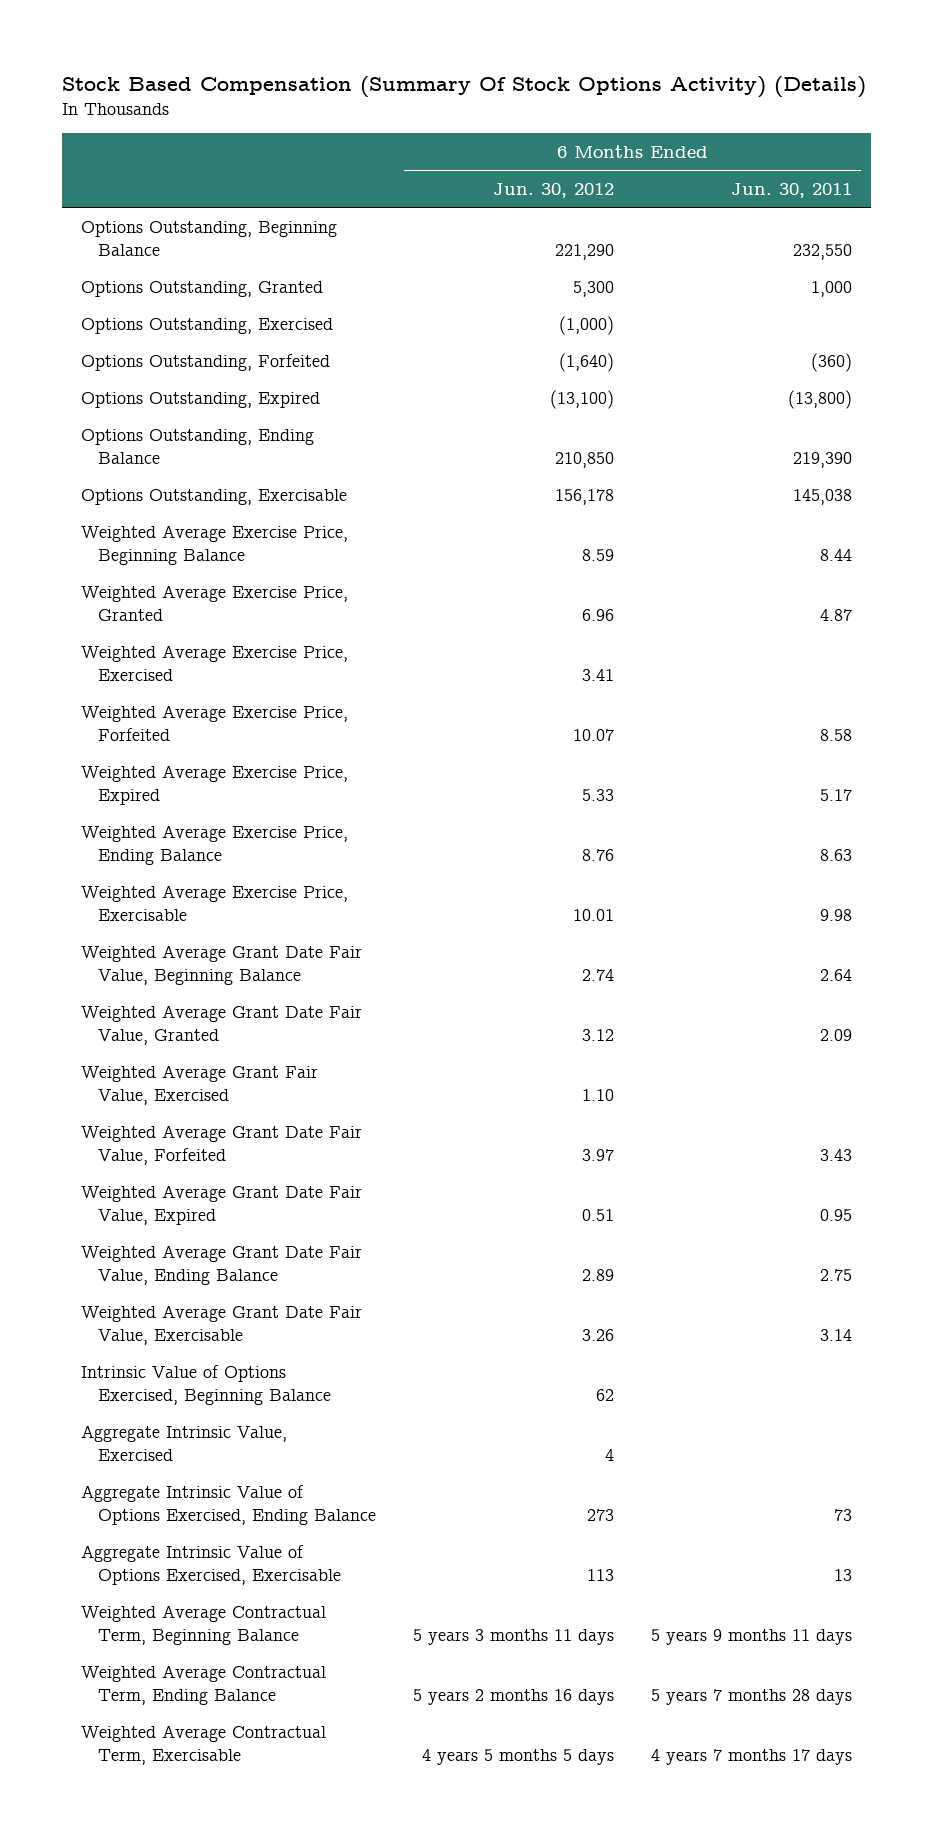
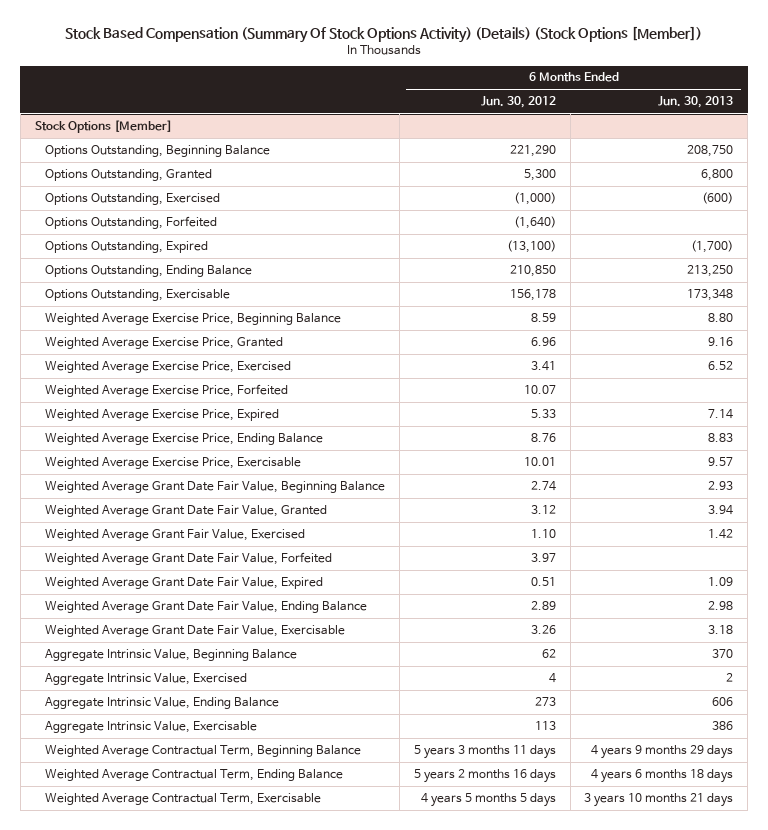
[62,75,867,98] Stock Based Compensation (Summary Of Stock Options Activity) (Details) -> [64,26,702,44] Stock Based Compensation (Summary Of Stock Options Activity) (Details) (Stock Options [Member])
[731,183,853,199] Jun. 30, 2011 -> none
none -> [658,95,734,108] Jun. 30, 2013
none -> [34,119,172,133] Stock Options [Member]
[80,1364,332,1406] Intrinsic Value of Options Exercised, Beginning Balance -> [44,648,297,661] Aggregate Intrinsic Value, Beginning Balance
[80,1484,377,1526] Aggregate Intrinsic Value of Options Exercised, Ending Balance -> [44,696,279,709] Aggregate Intrinsic Value, Ending Balance
[80,1544,342,1586] Aggregate Intrinsic Value of Options Exercised, Exercisable -> [44,720,257,733] Aggregate Intrinsic Value, Exercisable

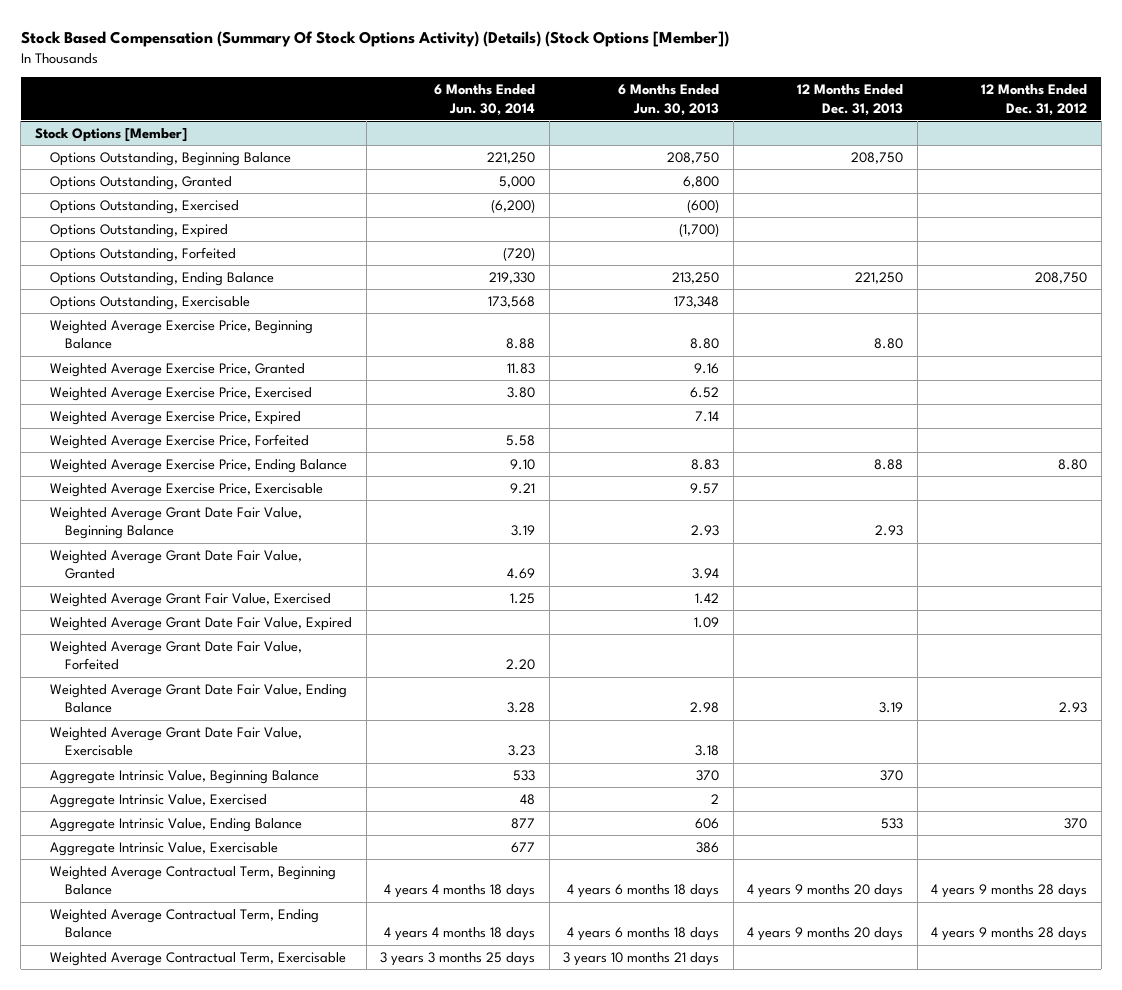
[480,95,556,108] Jun. 30, 2012 -> none
none -> [434,84,536,116] 6 Months Ended Jun. 30, 2014
none -> [797,84,904,116] 12 Months Ended Dec. 31, 2013
none -> [981,84,1088,116] 12 Months Ended Dec. 31, 2012
[44,215,217,229] Options Outstanding, Forfeited -> [50,246,237,262] Options Outstanding, Forfeited
[44,383,288,397] Weighted Average Exercise Price, Forfeited -> [50,433,310,449] Weighted Average Exercise Price, Forfeited
[44,551,332,565] Weighted Average Grant Date Fair Value, Forfeited -> [50,640,303,671] Weighted Average Grant Date Fair Value, Forfeited
[591,744,734,759] 4 years 9 months 29 days -> [567,884,720,899] 4 years 6 months 18 days

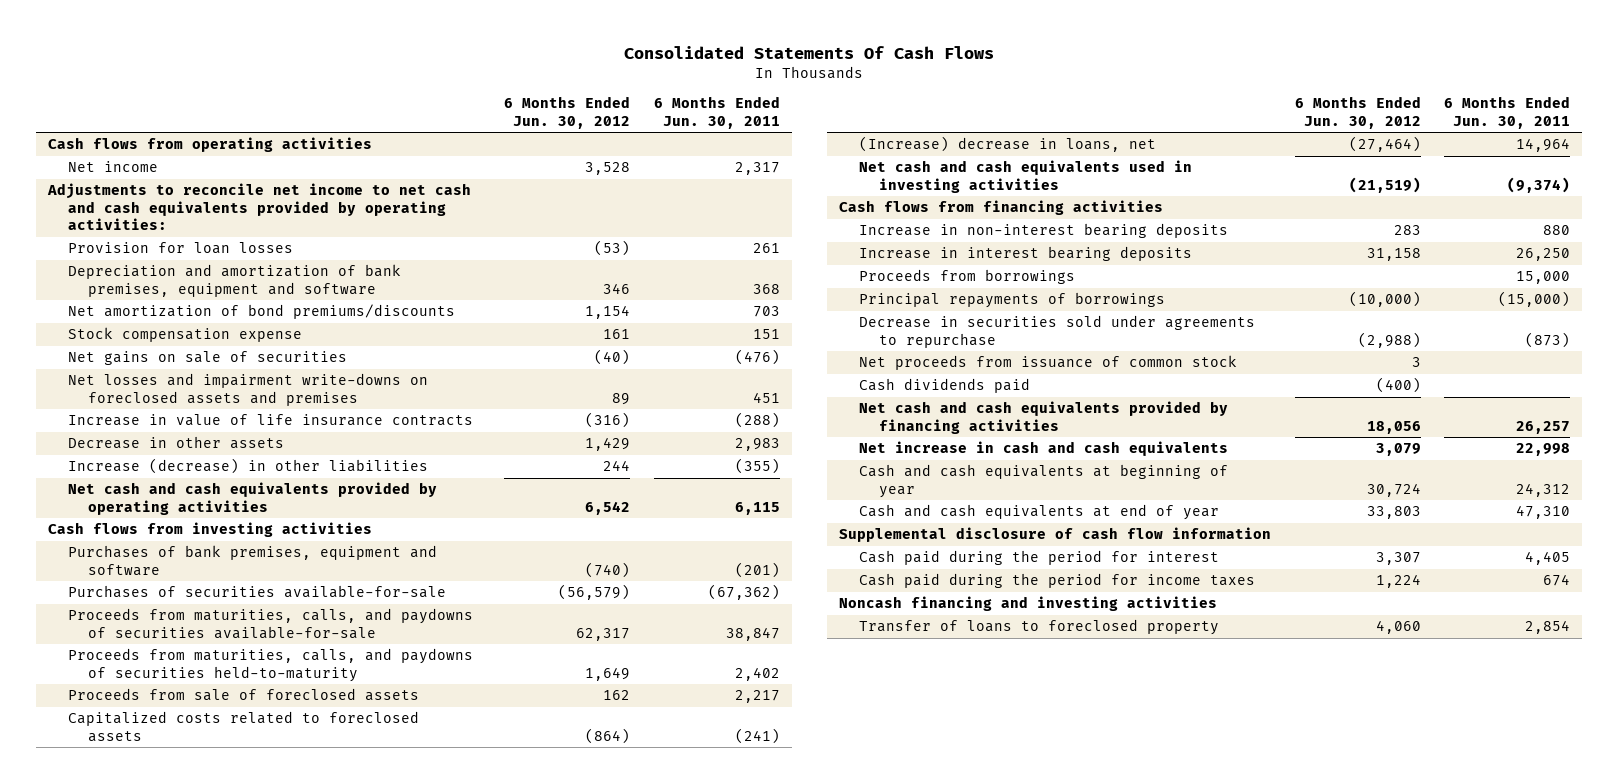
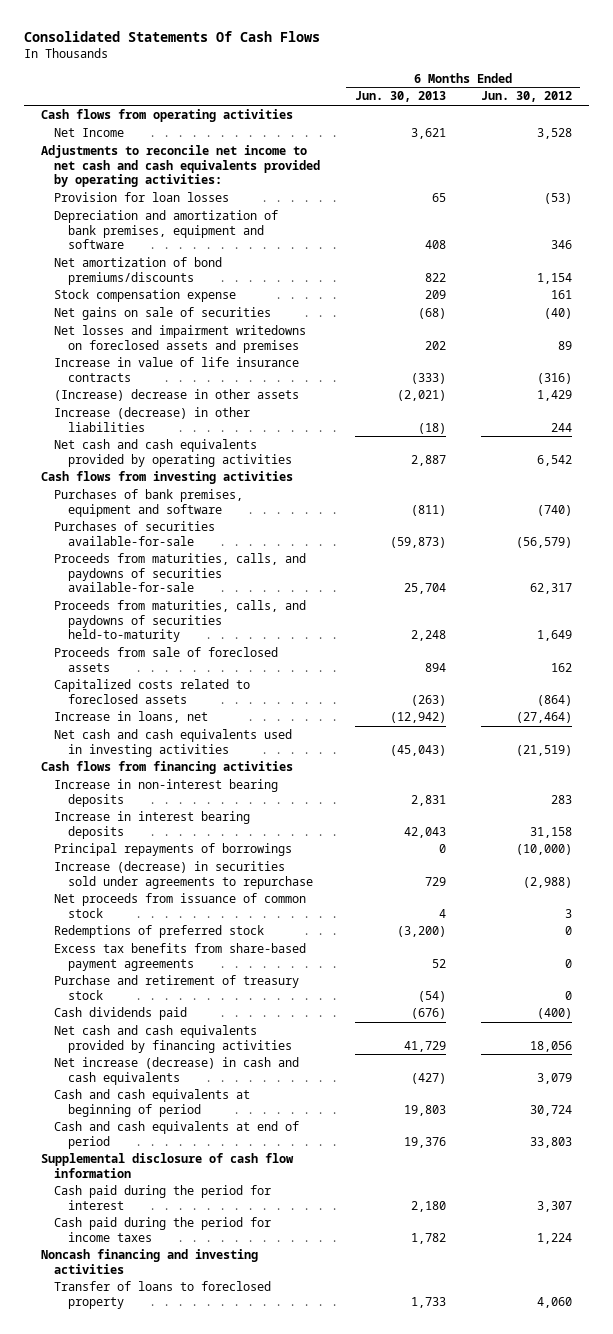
[653,96,780,129] 6 Months Ended Jun. 30, 2011 -> none
none -> [354,91,446,103] Jun. 30, 2013
[68,161,159,173] Net income -> [54,128,125,138] Net Income
[68,373,429,406] Net losses and impairment write-downs on foreclosed assets and premises -> [54,325,307,353] Net losses and impairment writedowns on foreclosed assets and premises
[68,436,285,450] Decrease in other assets -> [54,389,300,402] (Increase) decrease in other assets
[858,136,1156,153] (Increase) decrease in loans, net -> [54,711,209,724] Increase in loans, net
[858,269,1075,285] Proceeds from borrowings -> none
[858,315,1255,348] Decrease in securities sold under agreements to repurchase -> [54,861,313,889] Increase (decrease) in securities sold under agreements to repurchase
none -> [54,925,265,939] Redemptions of preferred stock
none -> [54,943,307,971] Excess tax benefits from share-based payment agreements
none -> [54,975,300,1000] Purchase and retirement of treasury stock
[858,441,1228,457] Net increase in cash and cash equivalents -> [54,1057,300,1085] Net increase (decrease) in cash and cash equivalents
[858,464,1228,498] Cash and cash equivalents at beginning of year -> [54,1089,251,1117] Cash and cash equivalents at beginning of period
[858,504,1219,521] Cash and cash equivalents at end of year -> [54,1121,300,1149] Cash and cash equivalents at end of period

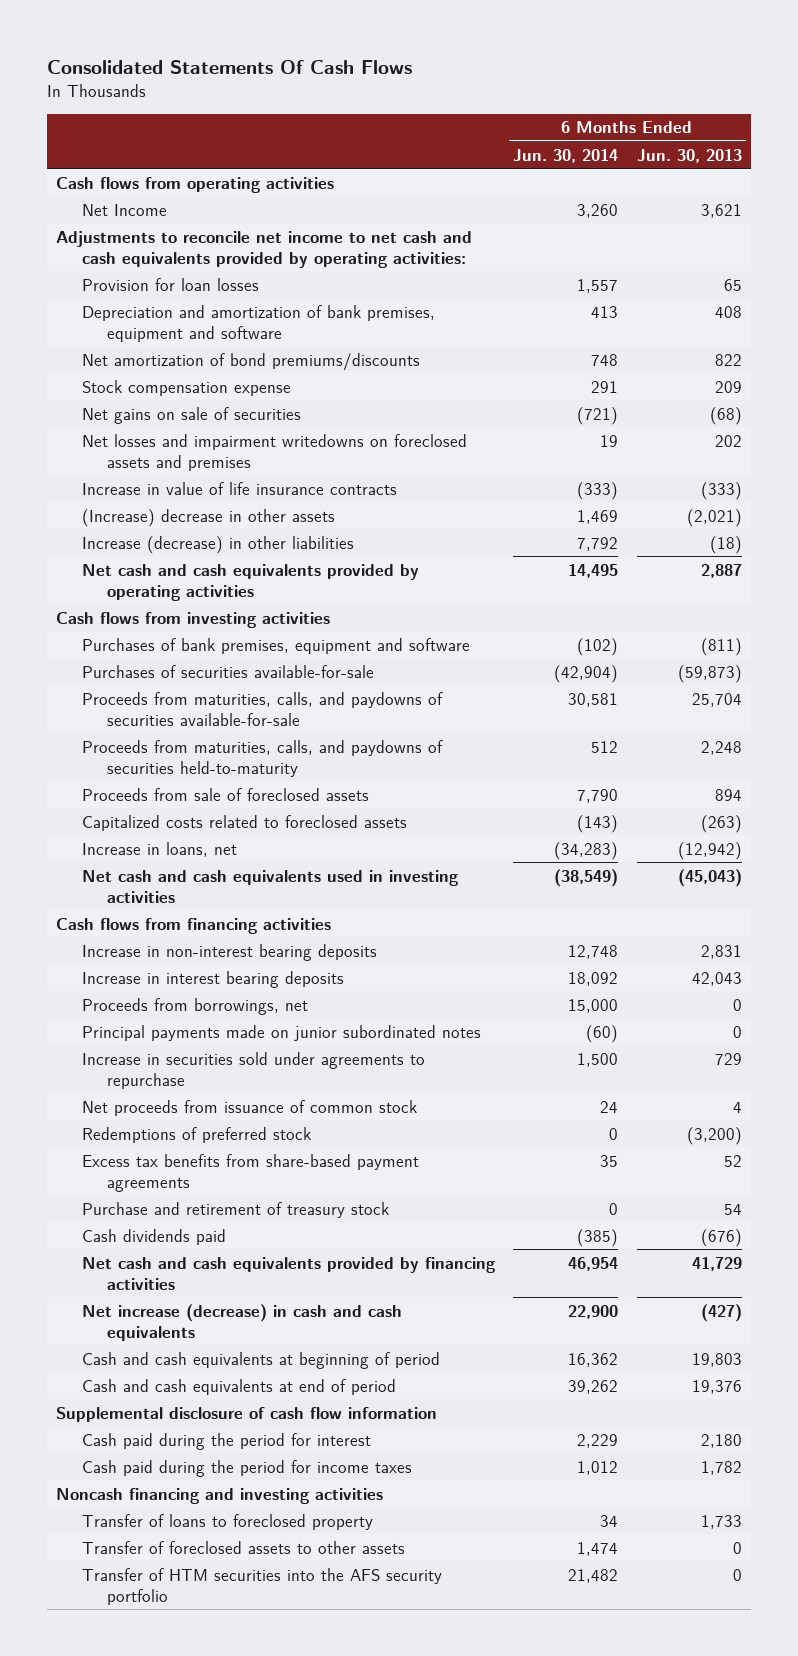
[480,91,572,103] Jun. 30, 2012 -> none
none -> [513,148,619,163] Jun. 30, 2014
[54,843,293,857] Principal repayments of borrowings -> none
none -> [81,997,308,1015] Proceeds from borrowings, net
none -> [81,1024,481,1041] Principal payments made on junior subordinated notes
[54,861,313,889] Increase (decrease) in securities sold under agreements to repurchase -> [81,1051,425,1089] Increase in securities sold under agreements to repurchase
[417,990,446,1002] (54) -> [723,1202,742,1215] 54
none -> [81,1540,405,1554] Transfer of foreclosed assets to other assets
none -> [81,1567,442,1605] Transfer of HTM securities into the AFS security portfolio

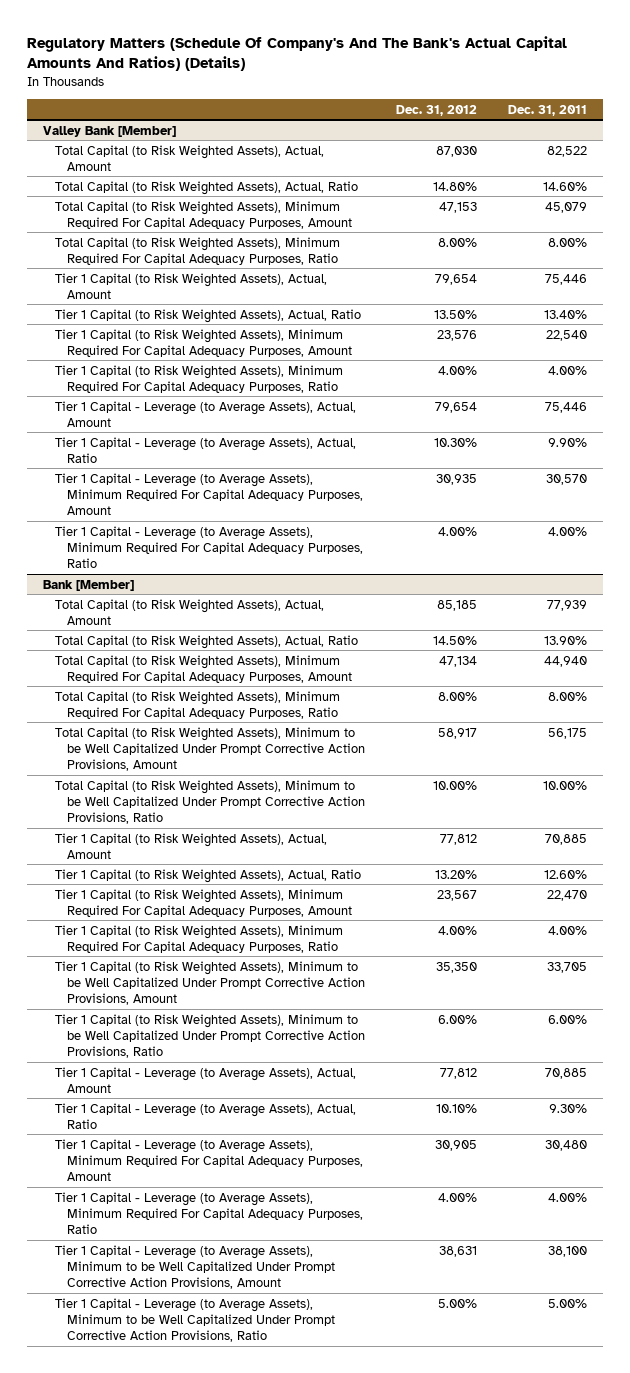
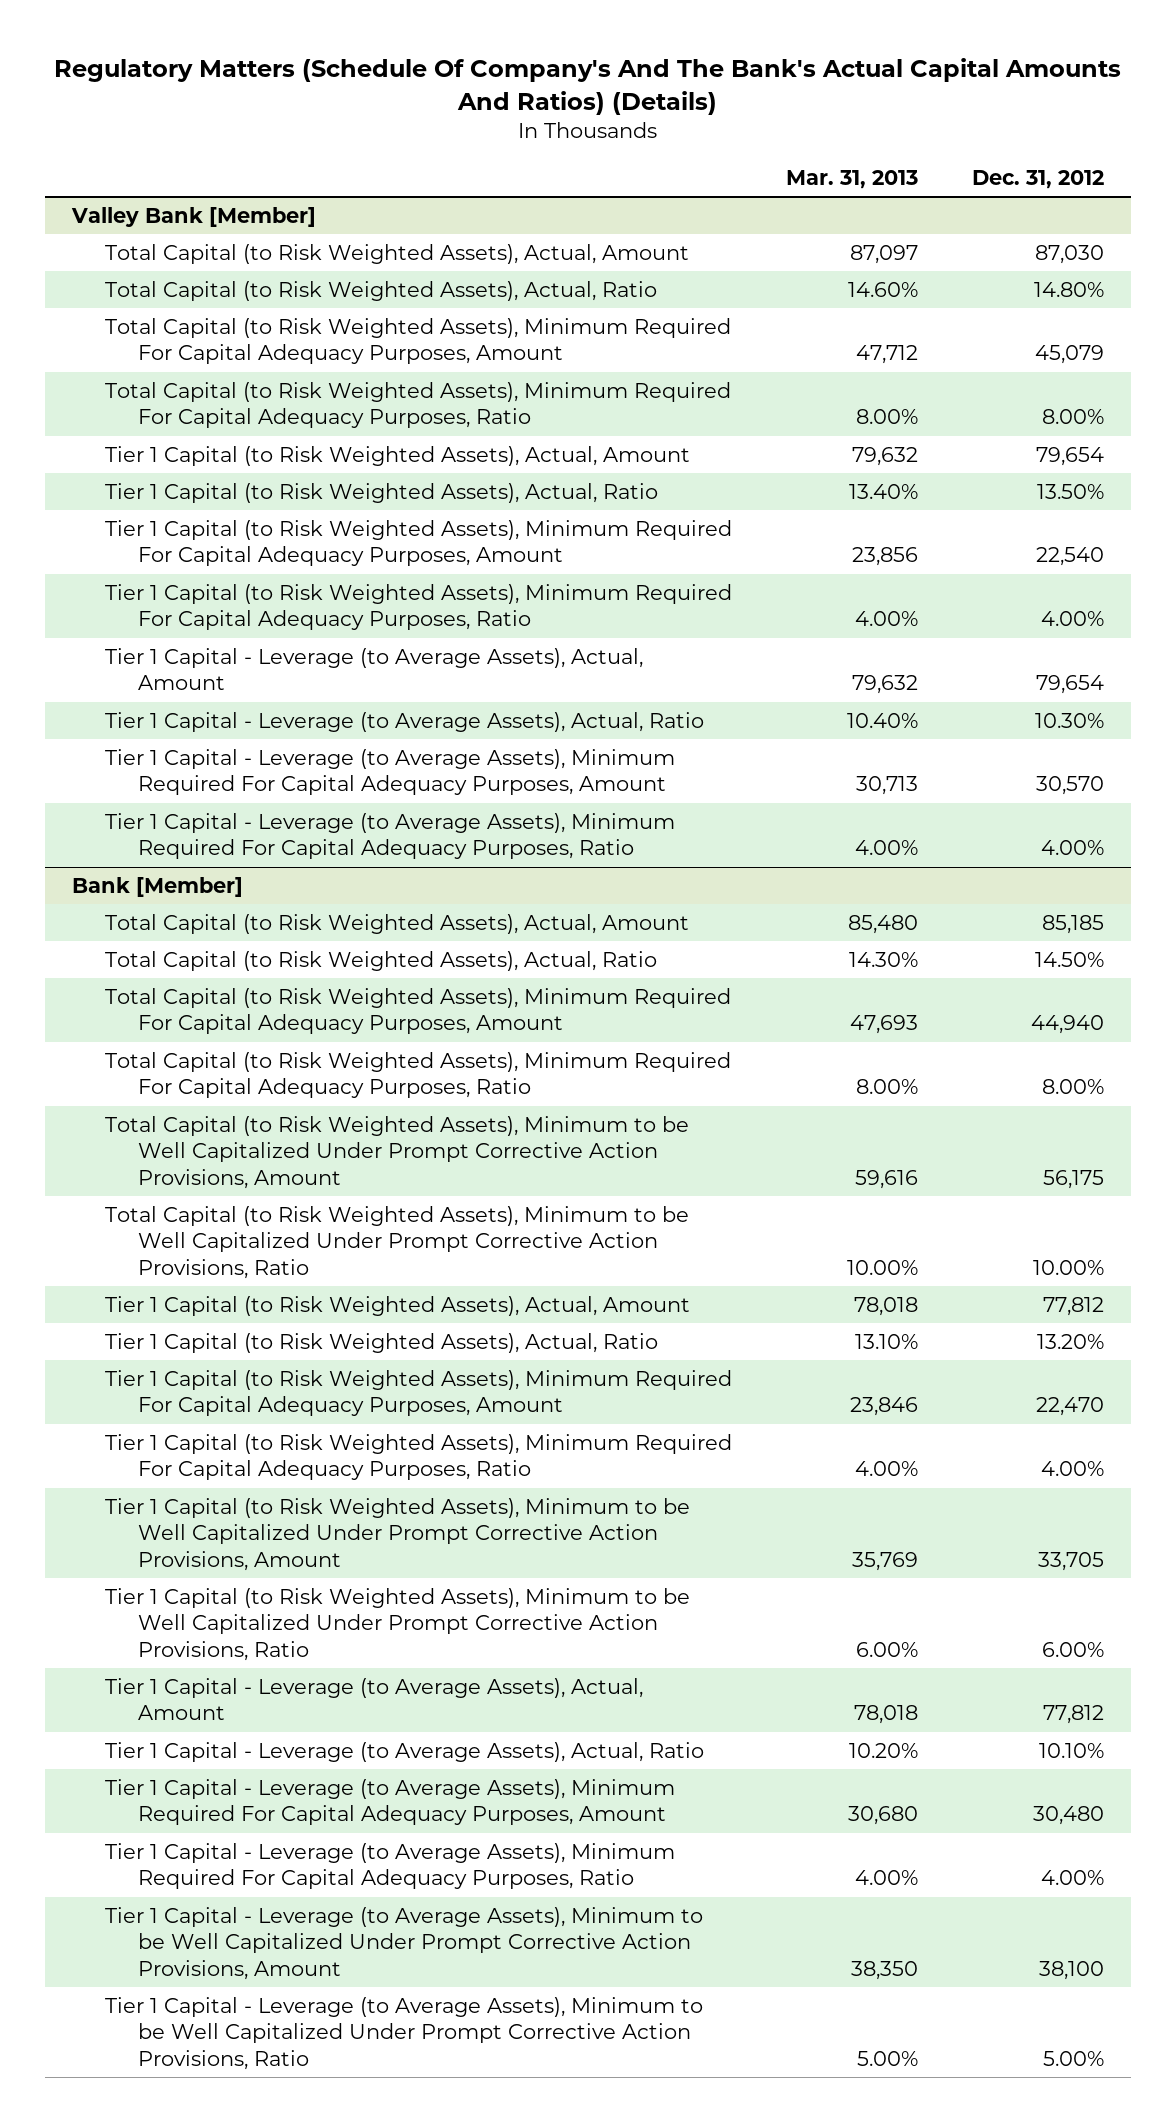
[508,104,588,116] Dec. 31, 2011 -> none
none -> [785,169,918,189] Mar. 31, 2013
[439,201,478,213] 47,153 -> [1034,345,1104,365] 45,079
[437,329,478,341] 23,576 -> [1035,547,1104,567] 22,540
[436,473,478,485] 30,935 -> [1035,776,1104,796] 30,570
[439,655,478,667] 47,134 -> [1030,1015,1104,1035] 44,940
[438,727,478,739] 58,917 -> [1042,1169,1104,1189] 56,175
[437,889,478,901] 23,567 -> [1035,1397,1104,1417] 22,470
[436,961,478,973] 35,350 -> [1037,1551,1104,1571] 33,705
[435,1139,478,1151] 30,905 -> [1032,1806,1104,1826] 30,480
[439,1245,478,1257] 38,631 -> [1038,1960,1104,1980] 38,100

